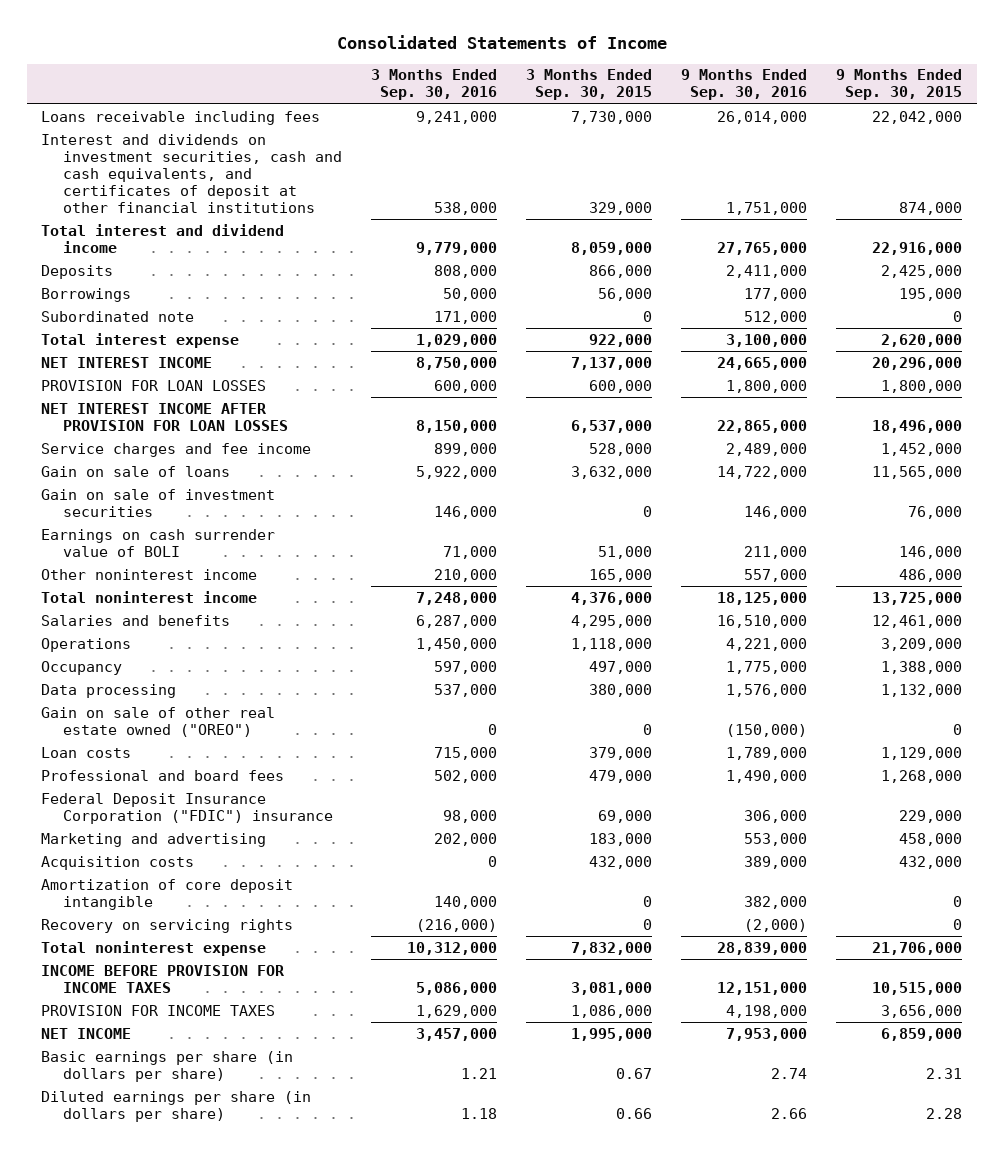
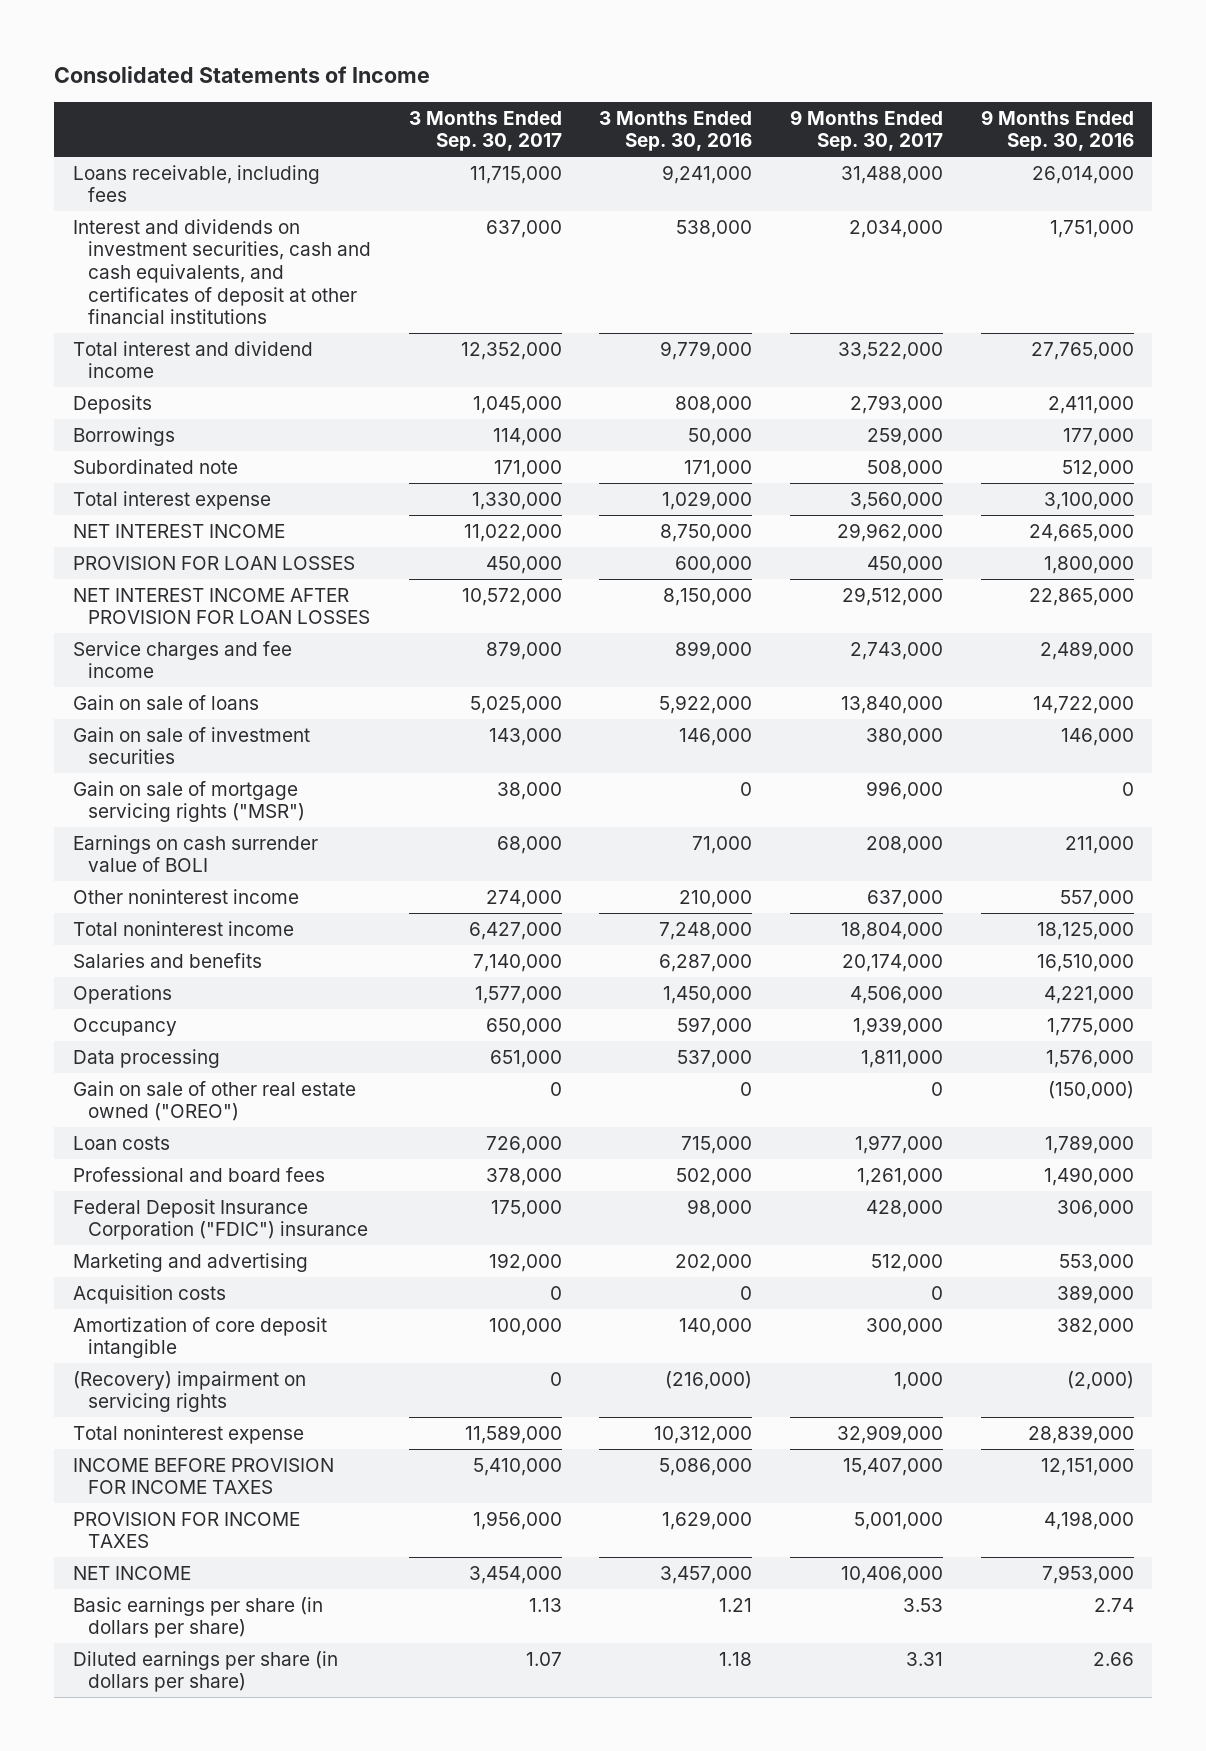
[526,69,653,101] 3 Months Ended Sep. 30, 2015 -> none
[836,69,963,101] 9 Months Ended Sep. 30, 2015 -> none
none -> [408,110,562,152] 3 Months Ended Sep. 30, 2017
none -> [789,109,943,152] 9 Months Ended Sep. 30, 2017
[41,110,321,125] Loans receivable including fees -> [72,164,320,203] Loans receivable, including fees
none -> [72,780,305,823] Gain on sale of mortgage servicing rights ("MSR")
[41,918,294,933] Recovery on servicing rights -> [72,1370,306,1413] (Recovery) impairment on servicing rights

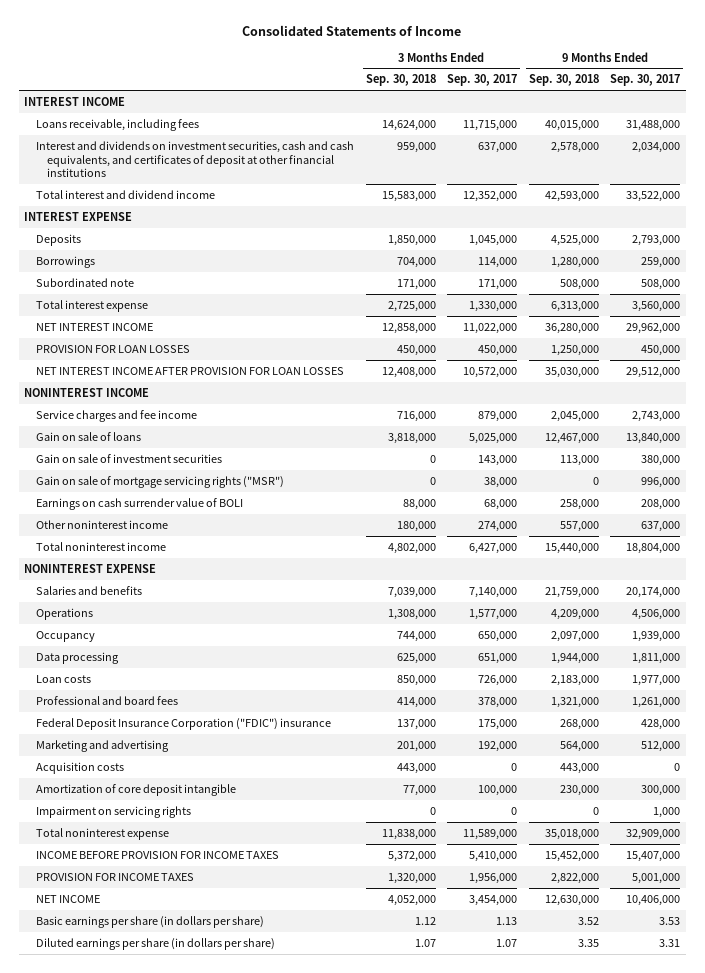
[599,110,753,152] 3 Months Ended Sep. 30, 2016 -> none
[980,109,1134,152] 9 Months Ended Sep. 30, 2016 -> none
none -> [365,74,436,87] Sep. 30, 2018
none -> [528,74,599,87] Sep. 30, 2018
none -> [24,96,126,106] INTEREST INCOME
none -> [24,211,133,221] INTEREST EXPENSE
none -> [24,387,150,397] NONINTEREST INCOME
none -> [24,563,157,573] NONINTEREST EXPENSE
[72,1080,356,1122] Gain on sale of other real estate owned ("OREO") -> none
[72,1370,306,1413] (Recovery) impairment on servicing rights -> [35,805,191,818] Impairment on servicing rights

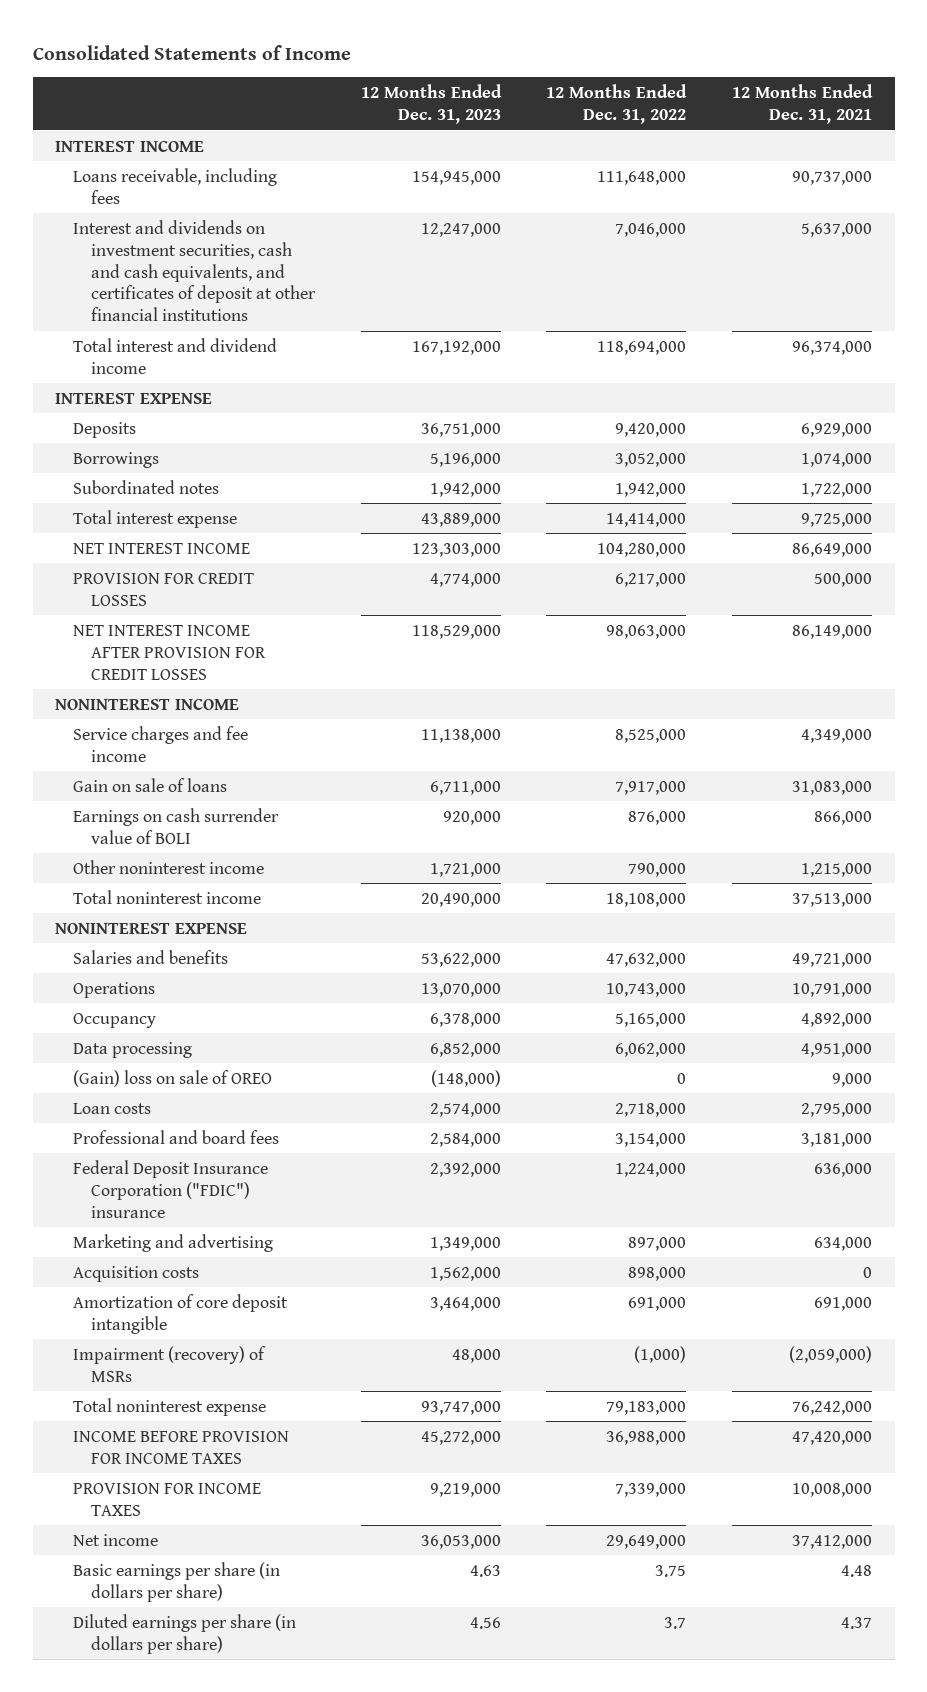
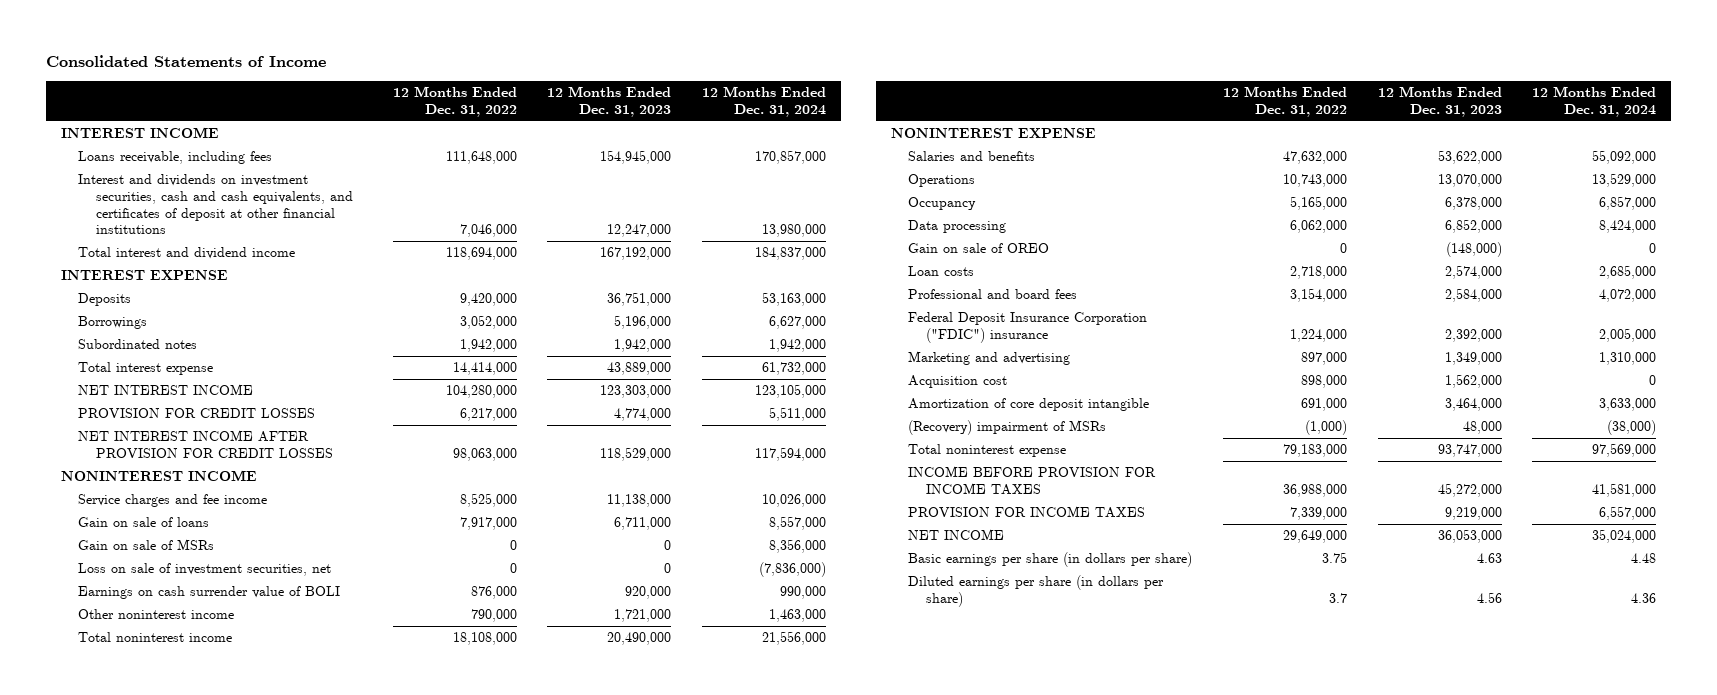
[731,84,873,124] 12 Months Ended Dec. 31, 2021 -> none
none -> [701,85,826,117] 12 Months Ended Dec. 31, 2024
none -> [78,539,215,551] Gain on sale of MSRs
none -> [78,563,332,577] Loss on sale of investment securities, net
[73,1069,273,1087] (Gain) loss on sale of OREO -> [908,243,1050,254] Gain on sale of OREO
[73,1265,200,1282] Acquisition costs -> [908,375,1008,389] Acquisition cost
[73,1345,267,1382] Impairment (recovery) of MSRs -> [908,420,1107,436] (Recovery) impairment of MSRs
[73,1533,159,1546] Net income -> [908,529,1005,541] NET INCOME

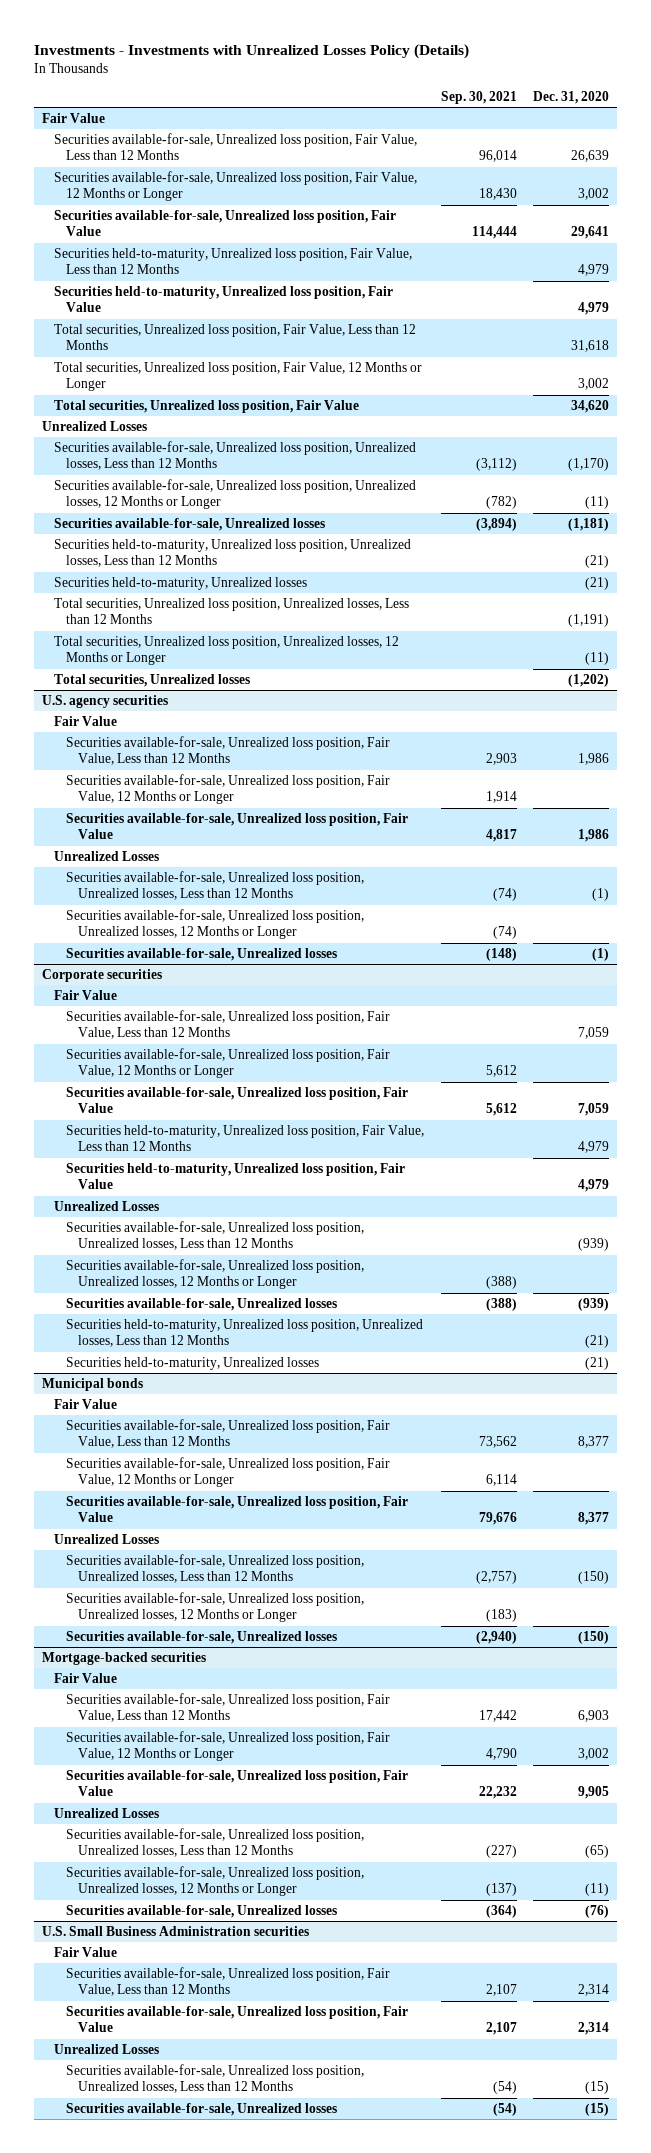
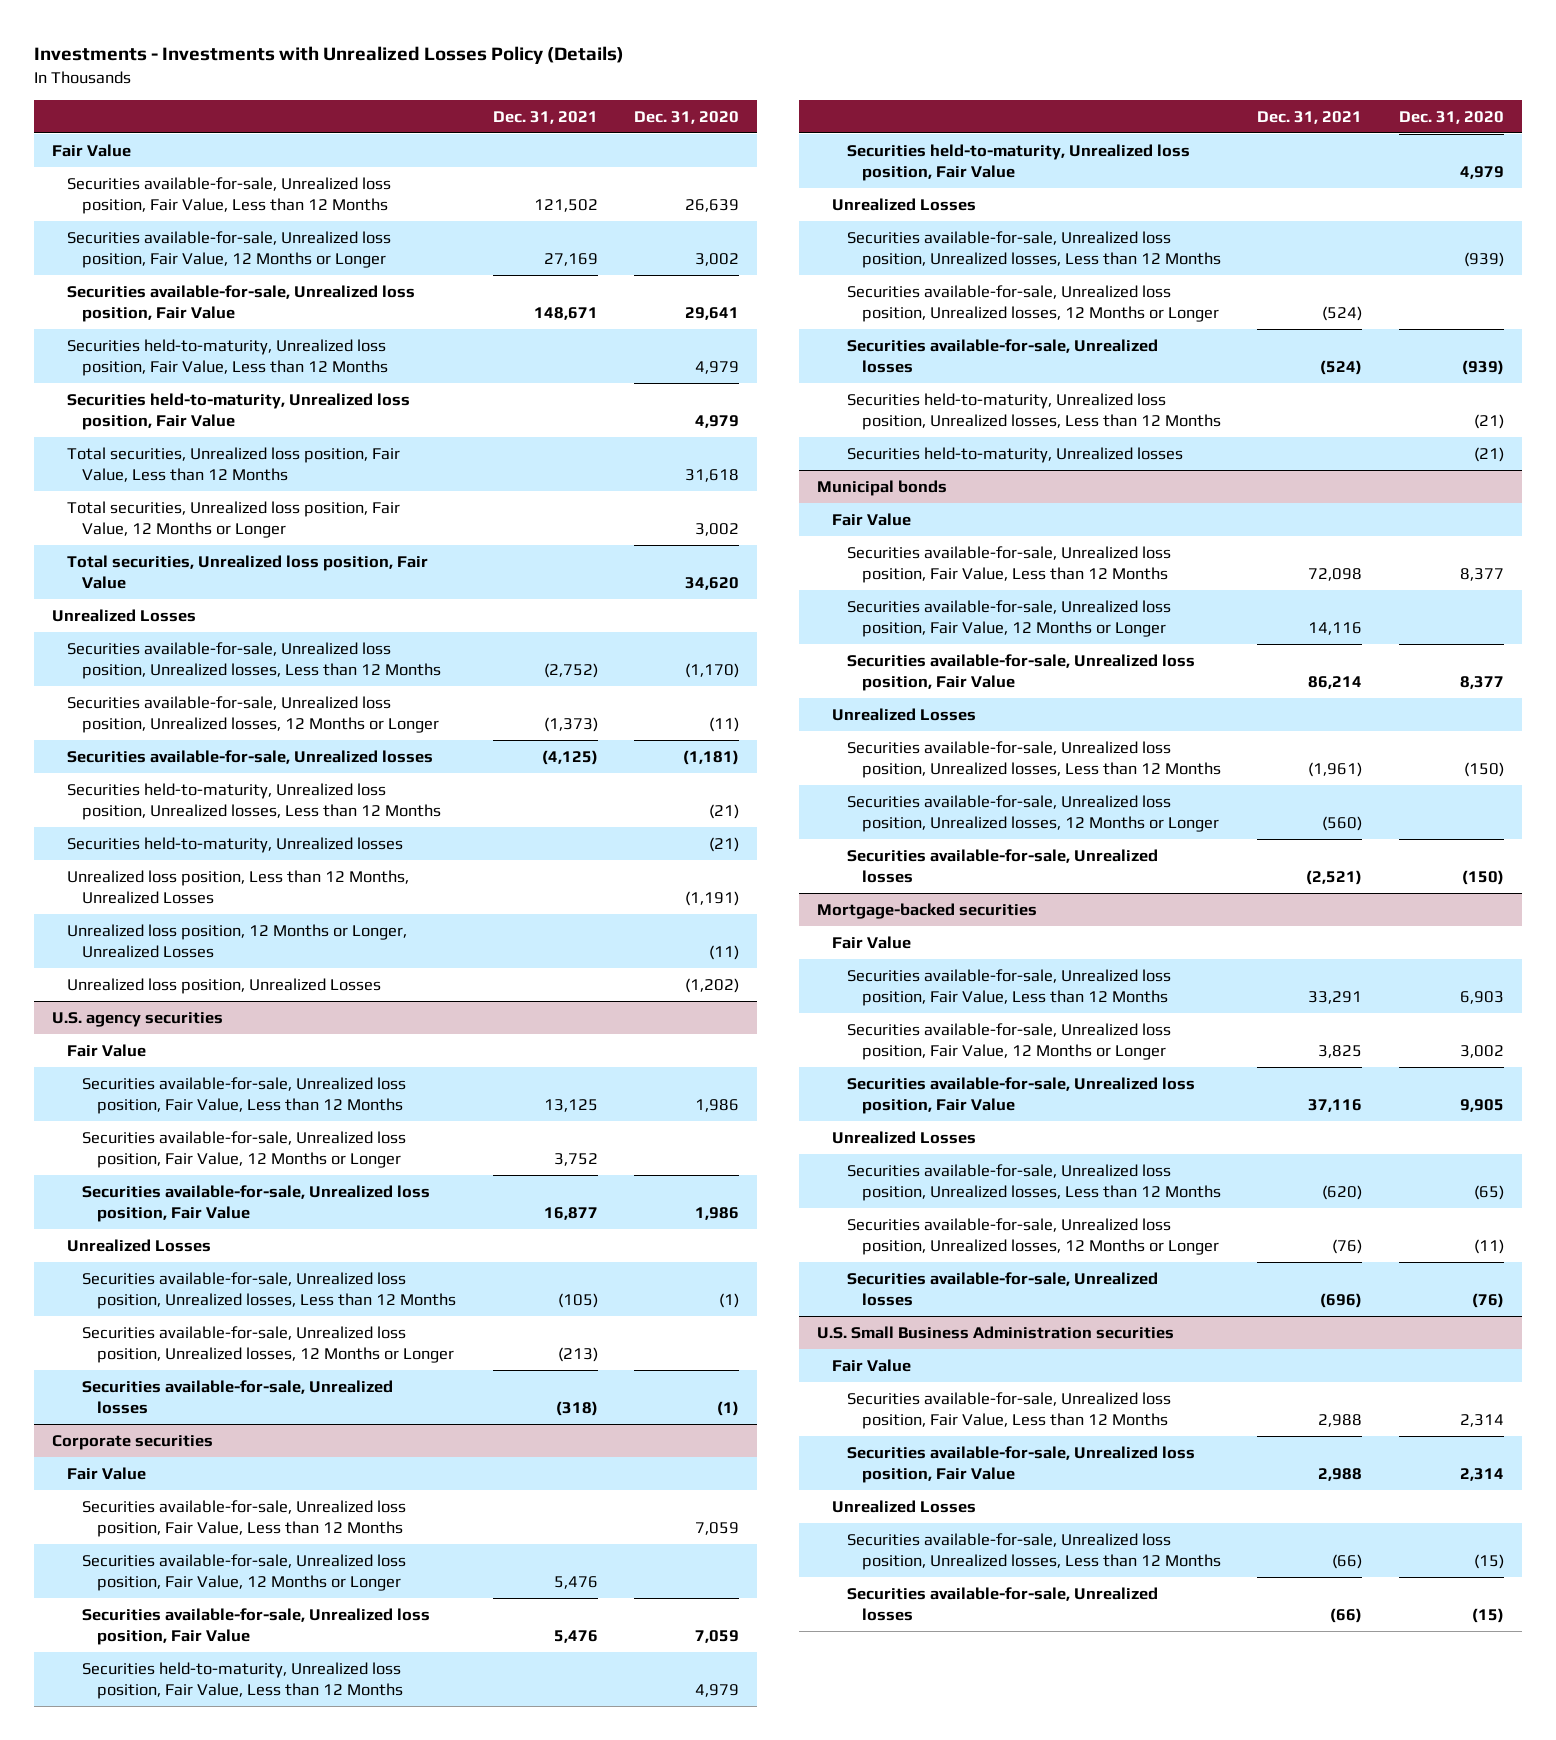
[440,91,517,105] Sep. 30, 2021 -> none
none -> [492,110,598,124] Dec. 31, 2021
[54,597,410,625] Total securities, Unrealized loss position, Unrealized losses, Less than 12 Months -> [67,870,410,904] Unrealized loss position, Less than 12 Months, Unrealized Losses
[54,635,400,666] Total securities, Unrealized loss position, Unrealized losses, 12 Months or Longer -> [67,924,408,958] Unrealized loss position, 12 Months or Longer, Unrealized Losses
[54,673,251,687] Total securities, Unrealized losses -> [67,978,382,995] Unrealized loss position, Unrealized Losses

